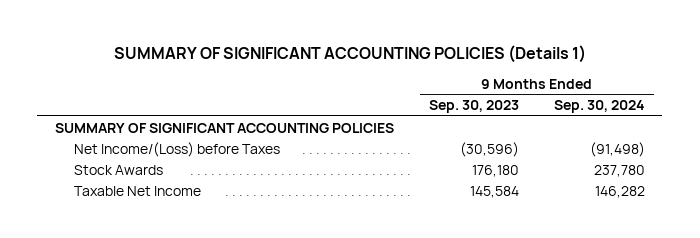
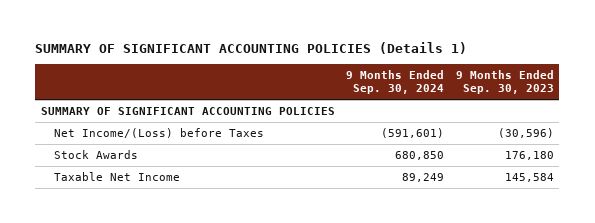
[589,141,645,157] (91,498) -> [381,128,445,139] (591,601)
[593,164,645,177] 237,780 -> [395,151,445,161] 680,850
[594,185,645,198] 146,282 -> [402,173,445,183] 89,249

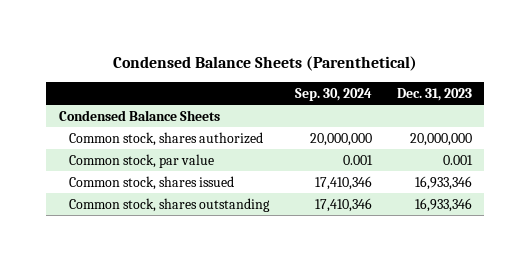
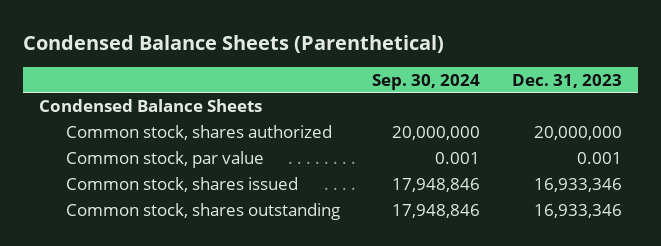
[314,175,372,190] 17,410,346 -> [392,177,481,192] 17,948,846
[314,197,372,212] 17,410,346 -> [392,203,481,218] 17,948,846

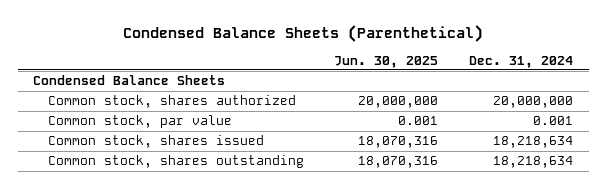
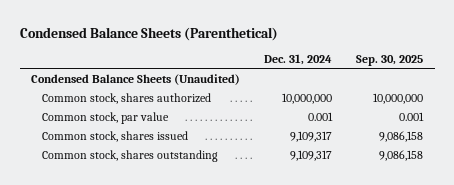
[334,55,439,68] Jun. 30, 2025 -> none
none -> [355,55,423,67] Sep. 30, 2025
[33,75,226,86] Condensed Balance Sheets -> [31,74,241,86] Condensed Balance Sheets (Unaudited)
[493,96,574,109] 20,000,000 -> [282,93,333,105] 10,000,000
[493,136,574,149] 18,218,634 -> [290,131,333,143] 9,109,317
[493,156,574,169] 18,218,634 -> [290,150,333,162] 9,109,317

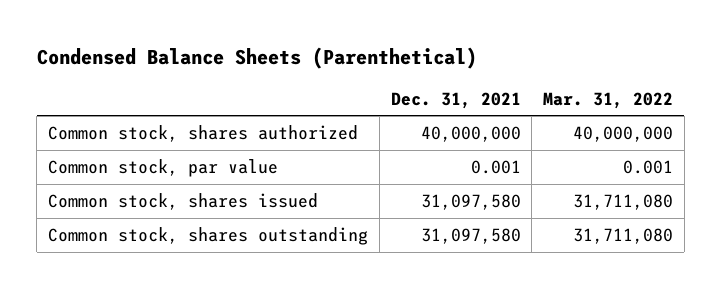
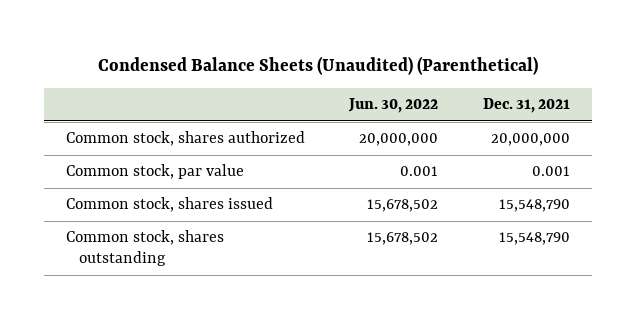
[36,46,477,69] Condensed Balance Sheets (Parenthetical) -> [97,55,538,75] Condensed Balance Sheets (Unaudited) (Parenthetical)
[543,91,674,109] Mar. 31, 2022 -> none
none -> [348,98,439,114] Jun. 30, 2022
[420,126,521,143] 40,000,000 -> [490,133,570,147] 20,000,000
[420,194,521,211] 31,097,580 -> [498,199,570,213] 15,548,790
[420,228,521,245] 31,097,580 -> [498,232,570,246] 15,548,790

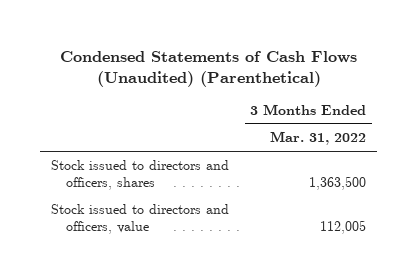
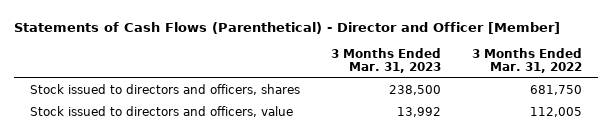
[59,50,357,87] Condensed Statements of Cash Flows (Unaudited) (Parenthetical) -> [14,21,561,34] Statements of Cash Flows (Parenthetical) - Director and Officer [Member]
none -> [330,47,441,73] 3 Months Ended Mar. 31, 2023
[309,176,367,191] 1,363,500 -> [530,85,583,96] 681,750

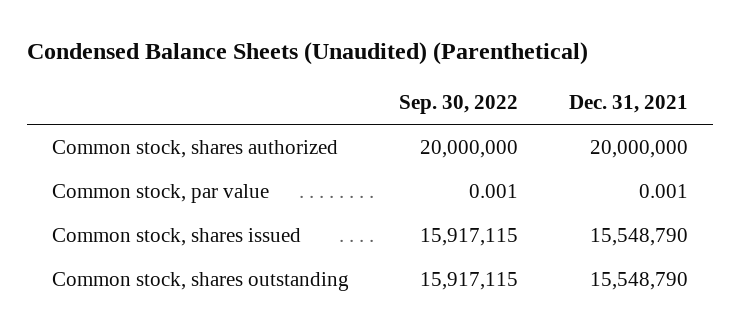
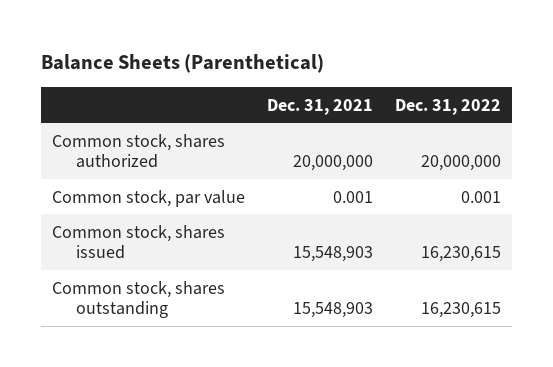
[26,42,588,66] Condensed Balance Sheets (Unaudited) (Parenthetical) -> [41,54,325,74] Balance Sheets (Parenthetical)
[399,95,519,115] Sep. 30, 2022 -> none
none -> [394,98,501,115] Dec. 31, 2022
[589,227,688,246] 15,548,790 -> [292,246,373,263] 15,548,903
[589,271,688,290] 15,548,790 -> [292,302,373,319] 15,548,903

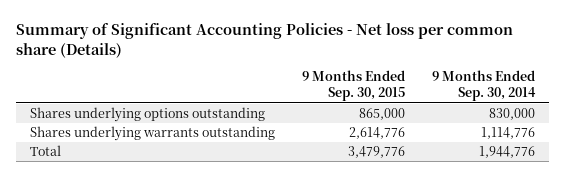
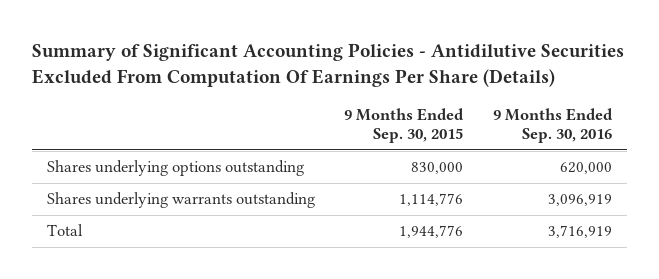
[16,23,514,58] Summary of Significant Accounting Policies - Net loss per common share (Details) -> [31,43,624,87] Summary of Significant Accounting Policies - Antidilutive Securities Excluded From Computation Of Earnings Per Share (Details)
[432,70,537,102] 9 Months Ended Sep. 30, 2014 -> none
none -> [493,108,614,144] 9 Months Ended Sep. 30, 2016
[358,108,405,121] 865,000 -> [411,162,464,175] 830,000
[348,127,405,140] 2,614,776 -> [399,193,464,207] 1,114,776
[347,146,405,159] 3,479,776 -> [399,225,464,239] 1,944,776

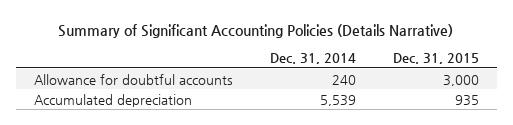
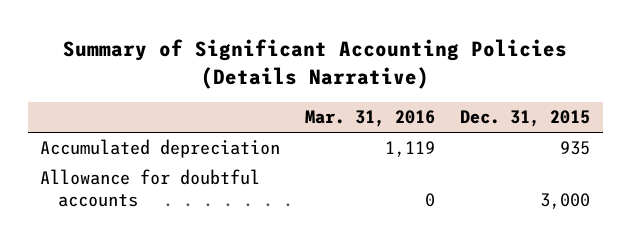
[269,52,356,64] Dec. 31, 2014 -> none
none -> [305,110,436,128] Mar. 31, 2016
[34,73,234,85] Allowance for doubtful accounts -> [40,169,261,207] Allowance for doubtful accounts

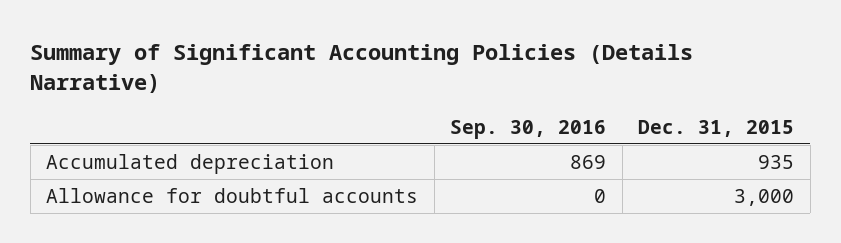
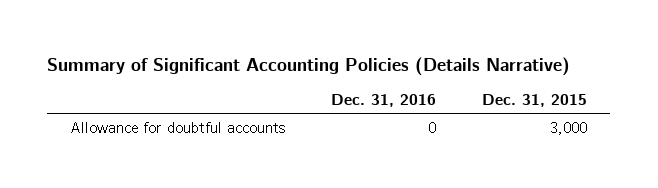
[450,119,607,139] Sep. 30, 2016 -> none
none -> [331,94,437,108] Dec. 31, 2016
[46,154,335,175] Accumulated depreciation -> none

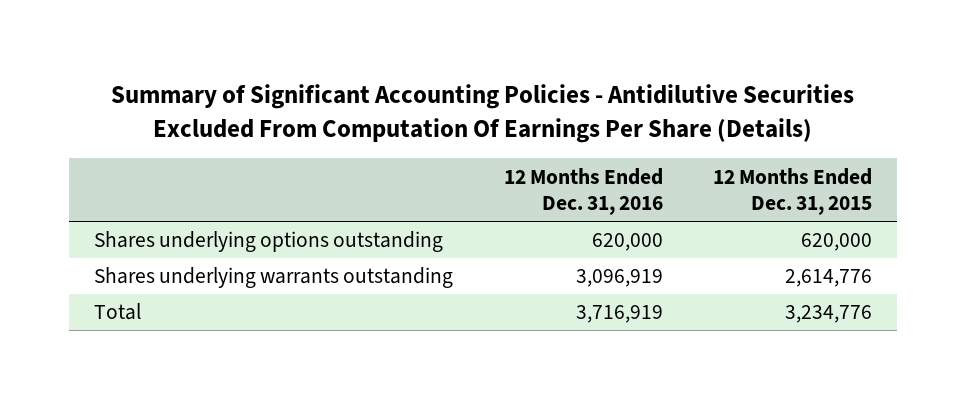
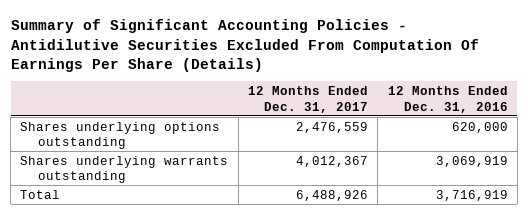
[713,167,873,216] 12 Months Ended Dec. 31, 2015 -> none
none -> [248,86,369,113] 12 Months Ended Dec. 31, 2017
[575,269,663,288] 3,096,919 -> [435,155,508,167] 3,069,919

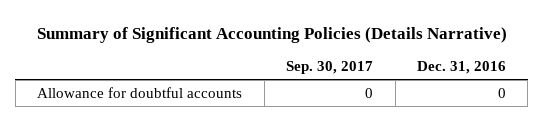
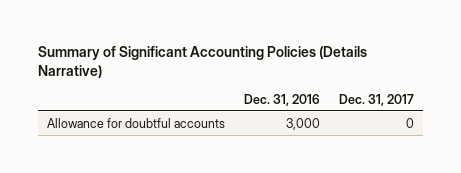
[286,61,374,75] Sep. 30, 2017 -> none
none -> [338,93,414,106] Dec. 31, 2017
[498,87,507,98] 0 -> [285,117,320,130] 3,000

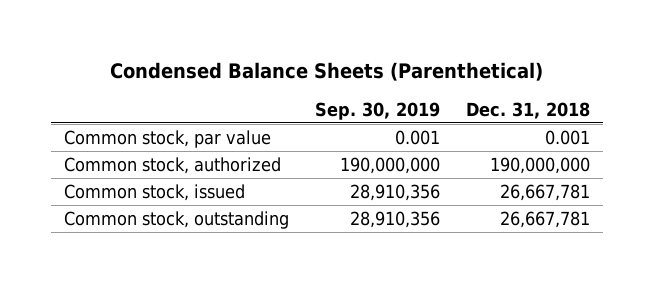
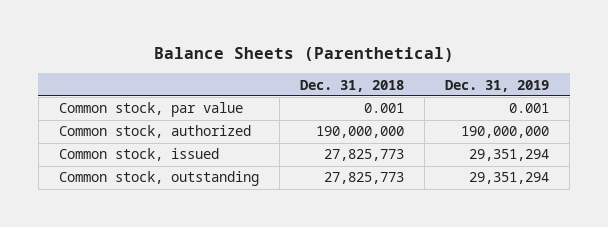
[109,62,543,82] Condensed Balance Sheets (Parenthetical) -> [153,47,454,63] Balance Sheets (Parenthetical)
[314,101,440,120] Sep. 30, 2019 -> none
none -> [445,79,550,92] Dec. 31, 2019
[500,183,591,201] 26,667,781 -> [323,149,404,162] 27,825,773
[500,210,591,228] 26,667,781 -> [323,172,404,185] 27,825,773

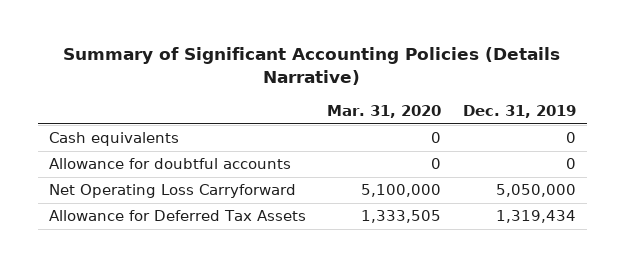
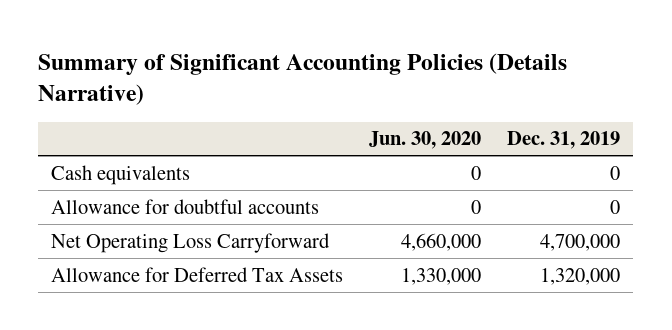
[327,105,442,119] Mar. 31, 2020 -> none
none -> [369,131,482,150] Jun. 30, 2020
[496,184,577,198] 5,050,000 -> [540,233,621,251] 4,700,000
[496,210,577,224] 1,319,434 -> [540,267,621,285] 1,320,000

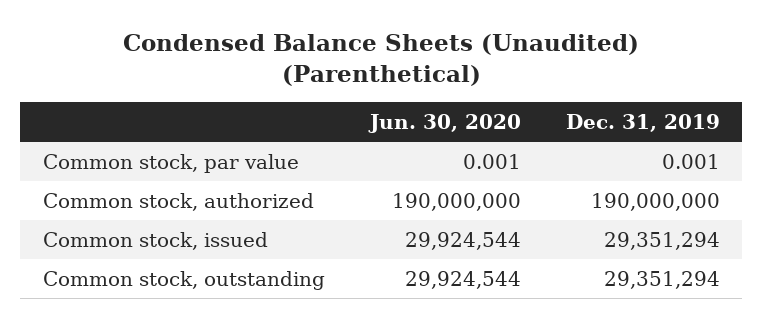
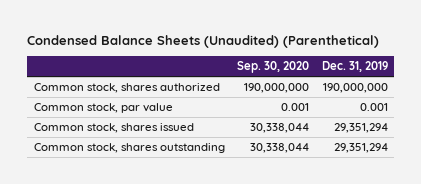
[367,113,521,133] Jun. 30, 2020 -> none
none -> [237,61,310,74] Sep. 30, 2020
none -> [33,82,220,93] Common stock, shares authorized
[42,192,314,211] Common stock, authorized -> none
[42,231,268,250] Common stock, issued -> [33,122,194,133] Common stock, shares issued
[42,270,325,290] Common stock, outstanding -> [33,142,225,153] Common stock, shares outstanding

